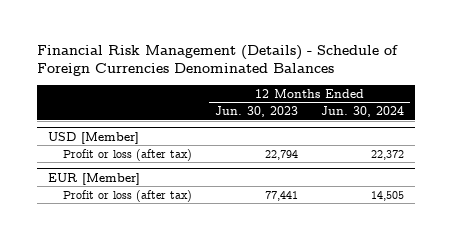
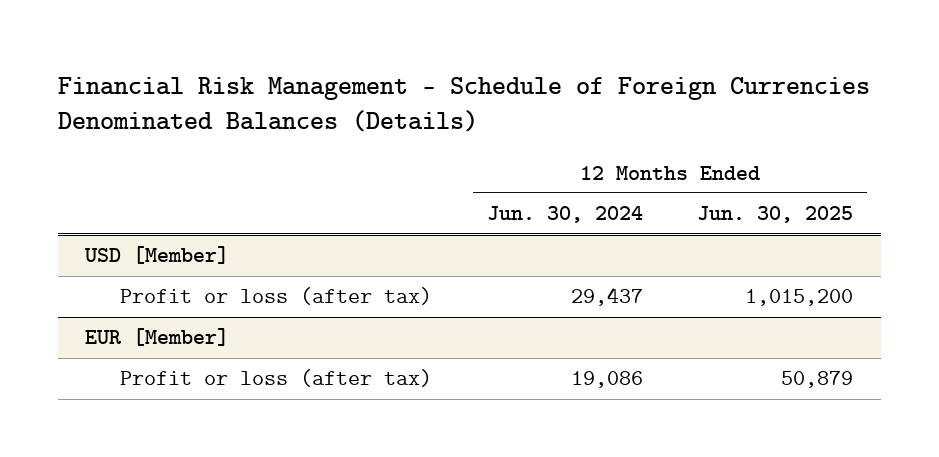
[36,45,398,77] Financial Risk Management (Details) - Schedule of Foreign Currencies Denominated Balances -> [58,76,871,133] Financial Risk Management - Schedule of Foreign Currencies Denominated Balances (Details)
[215,105,299,117] Jun. 30, 2023 -> none
none -> [697,206,854,224] Jun. 30, 2025
[371,149,405,160] 22,372 -> [570,287,643,307] 29,437
[371,190,405,201] 14,505 -> [570,371,643,389] 19,086

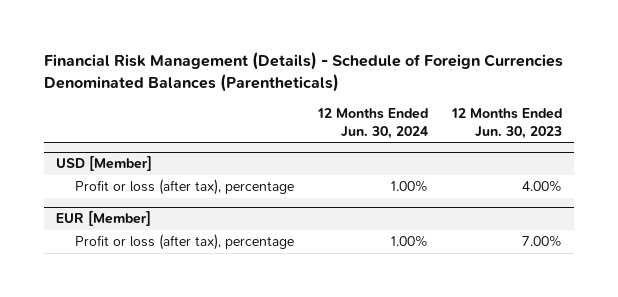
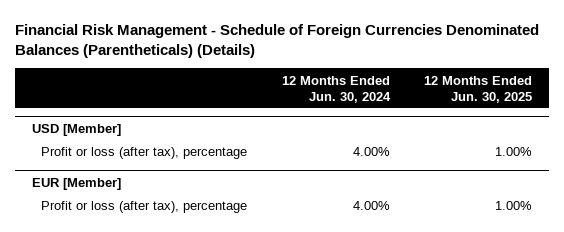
[43,51,563,92] Financial Risk Management (Details) - Schedule of Foreign Currencies Denominated Balances (Parentheticals) -> [15,24,540,59] Financial Risk Management - Schedule of Foreign Currencies Denominated Balances (Parentheticals) (Details)
[451,107,563,139] 12 Months Ended Jun. 30, 2023 -> none
none -> [424,75,533,103] 12 Months Ended Jun. 30, 2025
[391,180,429,193] 1.00% -> [352,147,390,157] 4.00%
[391,235,429,248] 1.00% -> [352,201,390,211] 4.00%

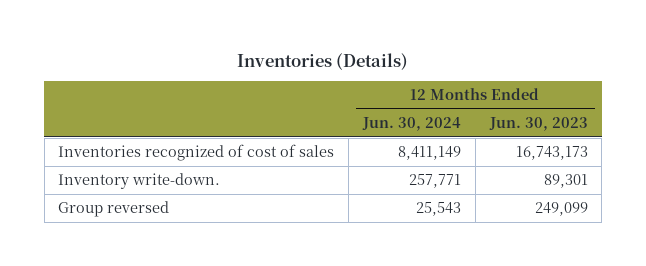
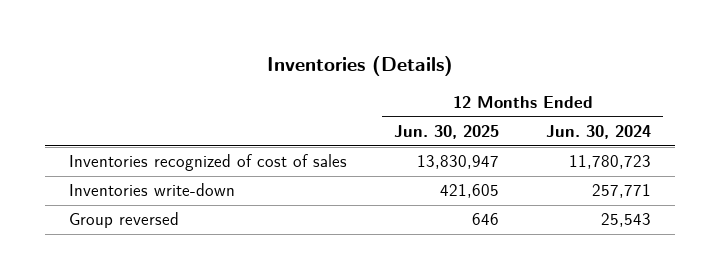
[488,117,588,132] Jun. 30, 2023 -> none
none -> [393,125,499,140] Jun. 30, 2025
[398,146,462,161] 8,411,149 -> [569,155,652,170] 11,780,723
[58,173,221,190] Inventory write-down. -> [68,183,235,197] Inventories write-down

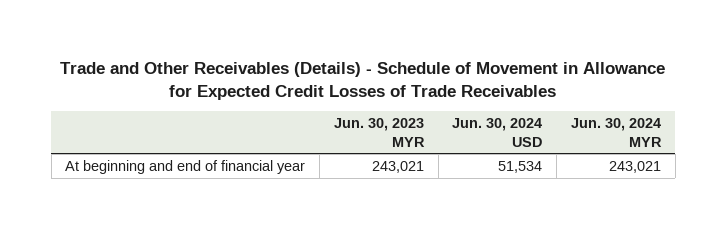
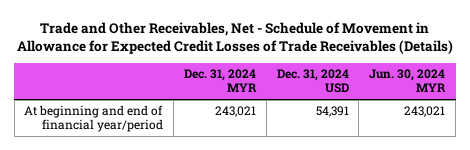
[60,62,666,100] Trade and Other Receivables (Details) - Schedule of Movement in Allowance for Expected Credit Losses of Trade Receivables -> [16,21,453,55] Trade and Other Receivables, Net - Schedule of Movement in Allowance for Expected Credit Losses of Trade Receivables (Details)
[333,118,425,147] Jun. 30, 2023 MYR -> none
[452,118,543,147] Jun. 30, 2024 USD -> none
none -> [184,69,258,93] Dec. 31, 2024 MYR
none -> [276,69,349,94] Dec. 31, 2024 USD
[65,159,306,174] At beginning and end of financial year -> [24,105,164,133] At beginning and end of financial year/period

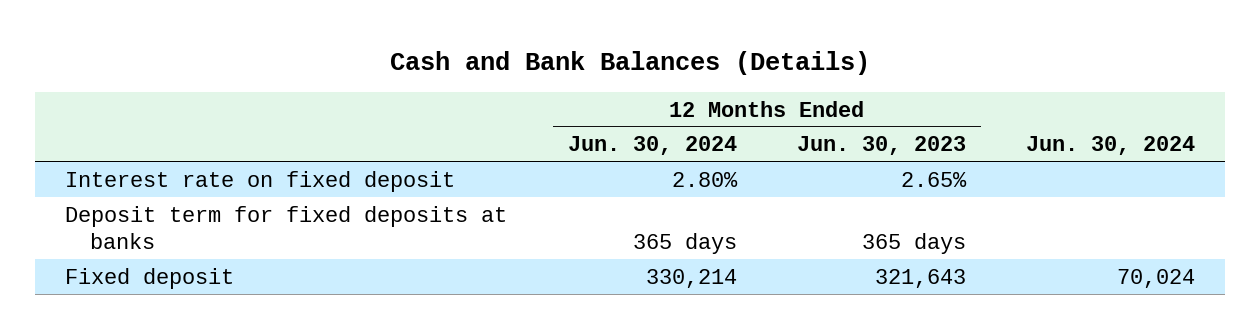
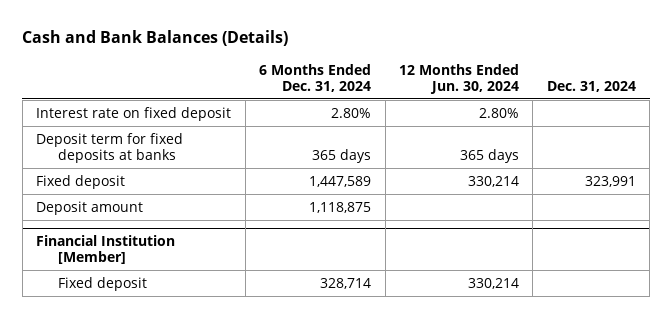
[796,136,966,156] Jun. 30, 2023 -> none
[1025,136,1195,156] Jun. 30, 2024 -> none
none -> [259,63,372,92] 6 Months Ended Dec. 31, 2024
none -> [546,80,636,92] Dec. 31, 2024
none -> [36,200,144,215] Deposit amount
none -> [36,234,176,264] Financial Institution [Member]
none -> [57,276,147,291] Fixed deposit

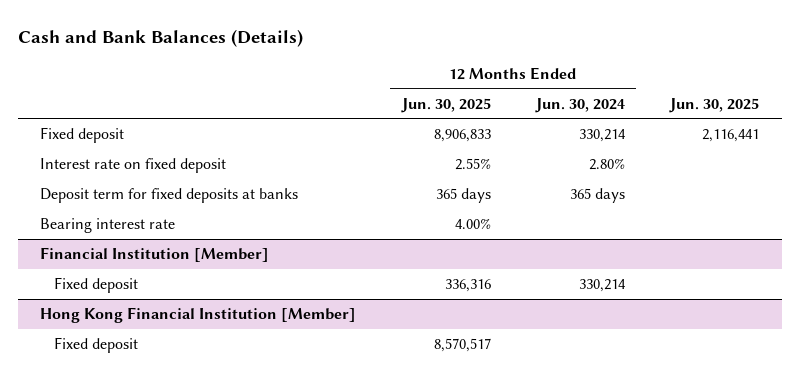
[259,63,372,92] 6 Months Ended Dec. 31, 2024 -> none
[546,80,636,92] Dec. 31, 2024 -> none
none -> [400,97,491,113] Jun. 30, 2025
none -> [669,97,760,113] Jun. 30, 2025
[36,174,126,189] Fixed deposit -> [40,127,125,144] Fixed deposit
[36,200,144,215] Deposit amount -> none
none -> [40,218,176,234] Bearing interest rate
none -> [40,307,357,324] Hong Kong Financial Institution [Member]
none -> [53,337,138,354] Fixed deposit

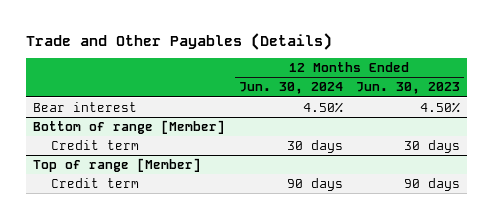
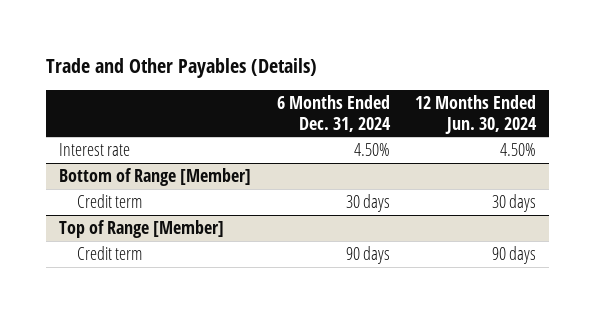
[356,82,461,95] Jun. 30, 2023 -> none
none -> [276,95,391,132] 6 Months Ended Dec. 31, 2024
[32,101,137,112] Bear interest -> none
none -> [58,142,130,156] Interest rate
[32,119,225,134] Bottom of range [Member] -> [58,167,251,186] Bottom of Range [Member]
[32,157,201,172] Top of range [Member] -> [58,219,224,238] Top of Range [Member]

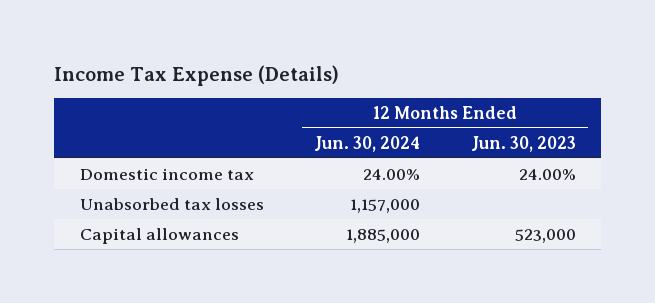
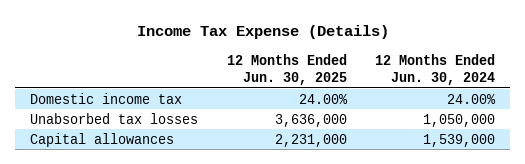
[470,135,576,152] Jun. 30, 2023 -> none
none -> [226,53,347,85] 12 Months Ended Jun. 30, 2025
[350,198,421,213] 1,157,000 -> [423,113,496,127] 1,050,000
[346,228,421,243] 1,885,000 -> [423,133,496,147] 1,539,000

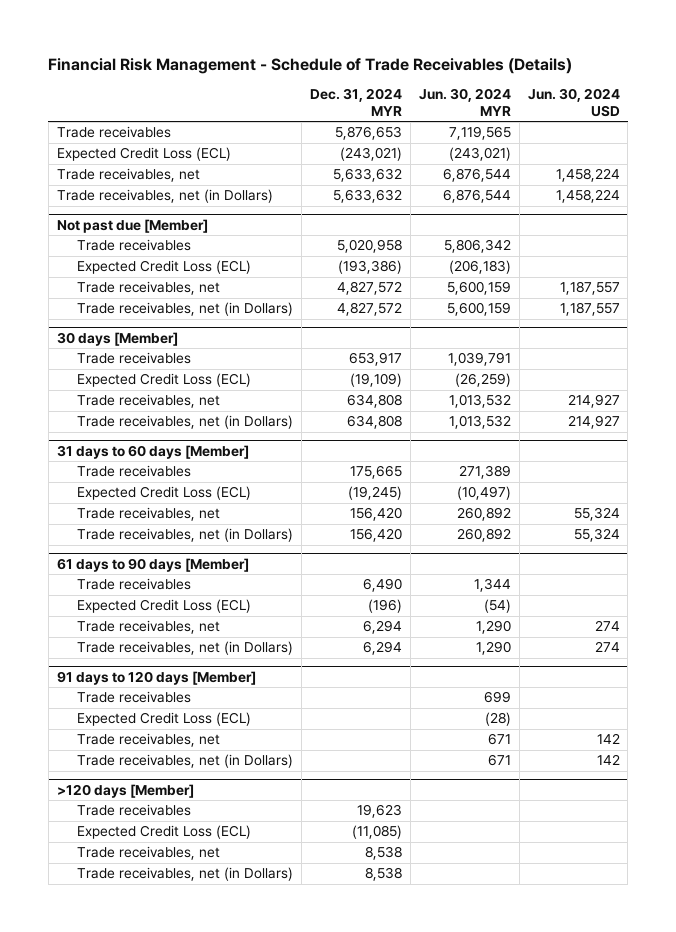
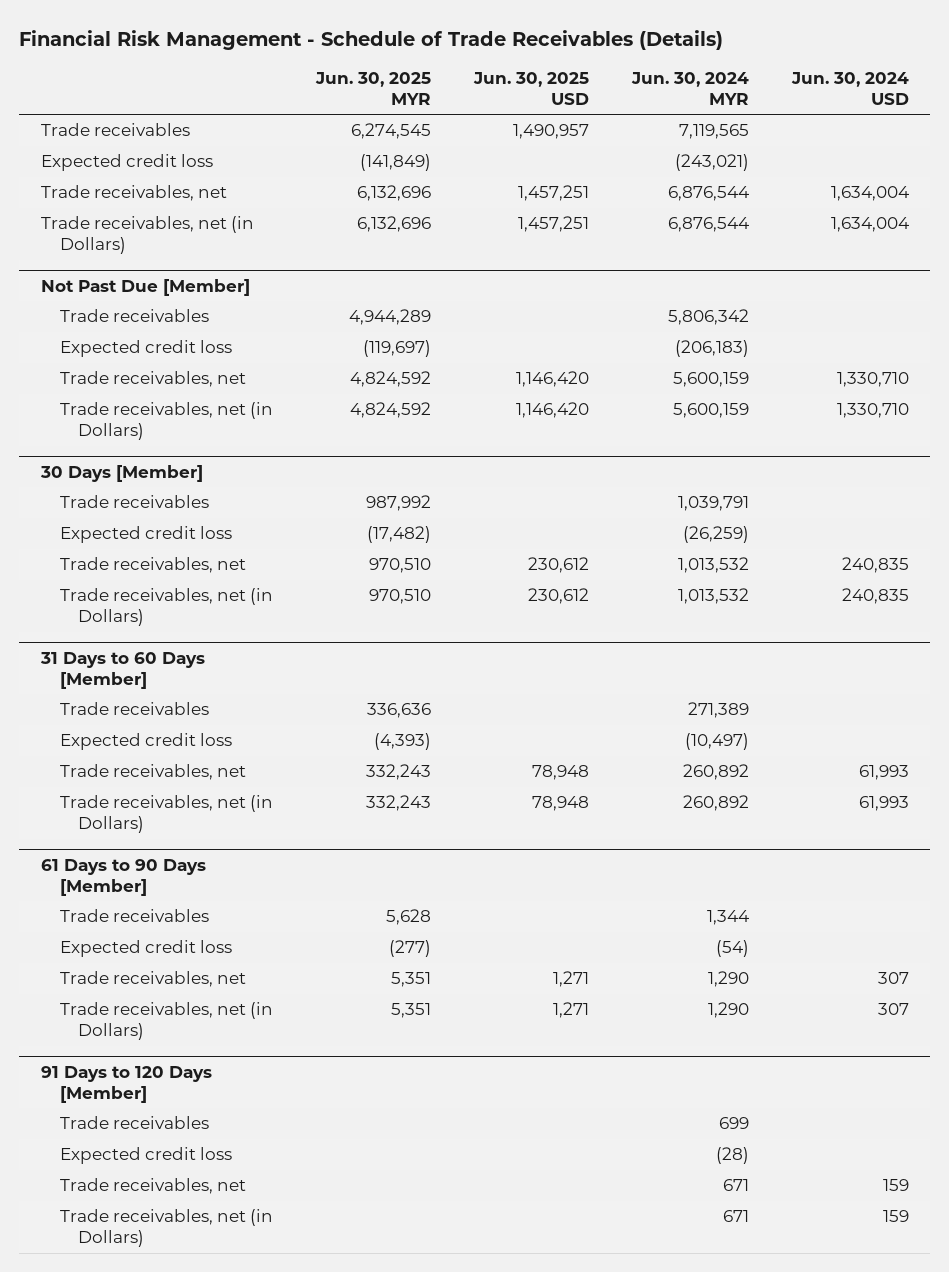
[310,88,403,117] Dec. 31, 2024 MYR -> none
none -> [314,72,431,106] Jun. 30, 2025 MYR
none -> [472,72,589,106] Jun. 30, 2025 USD
[56,147,231,162] Expected Credit Loss (ECL) -> [40,154,213,172] Expected credit loss
[555,168,620,183] 1,458,224 -> [830,186,909,202] 1,634,004
[555,189,620,204] 1,458,224 -> [830,217,909,233] 1,634,004
[56,218,208,233] Not past due [Member] -> [40,278,250,296] Not Past Due [Member]
[77,260,252,275] Expected Credit Loss (ECL) -> [59,340,232,358] Expected credit loss
[559,281,620,296] 1,187,557 -> [836,372,909,388] 1,330,710
[559,302,620,317] 1,187,557 -> [836,403,909,419] 1,330,710
[56,331,178,346] 30 days [Member] -> [39,464,203,482] 30 Days [Member]
[77,373,252,388] Expected Credit Loss (ECL) -> [59,526,232,544] Expected credit loss
[567,394,620,409] 214,927 -> [841,557,909,574] 240,835
[567,415,620,430] 214,927 -> [841,588,909,605] 240,835
[56,444,249,459] 31 days to 60 days [Member] -> [39,651,205,689] 31 Days to 60 Days [Member]
[77,486,252,501] Expected Credit Loss (ECL) -> [59,733,232,751] Expected credit loss
[573,507,620,522] 55,324 -> [858,765,909,781] 61,993
[573,528,620,543] 55,324 -> [858,796,909,812] 61,993
[56,557,249,572] 61 days to 90 days [Member] -> [40,858,206,896] 61 Days to 90 Days [Member]
[77,599,252,614] Expected Credit Loss (ECL) -> [59,940,232,958] Expected credit loss
[594,620,620,632] 274 -> [877,972,909,985] 307
[594,641,620,653] 274 -> [877,1003,909,1016] 307
[56,670,256,685] 91 days to 120 days [Member] -> [40,1065,212,1103] 91 Days to 120 Days [Member]
[56,783,194,798] >120 days [Member] -> none
[77,804,192,817] Trade receivables -> none
[77,825,252,840] Expected Credit Loss (ECL) -> none
[77,846,221,861] Trade receivables, net -> none
[77,867,294,882] Trade receivables, net (in Dollars) -> none
[77,712,252,727] Expected Credit Loss (ECL) -> [59,1147,232,1165] Expected credit loss
[596,733,620,745] 142 -> [882,1179,909,1192] 159
[596,754,620,766] 142 -> [882,1210,909,1223] 159

